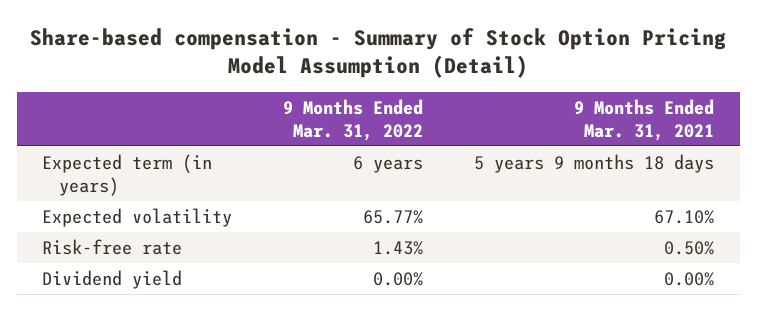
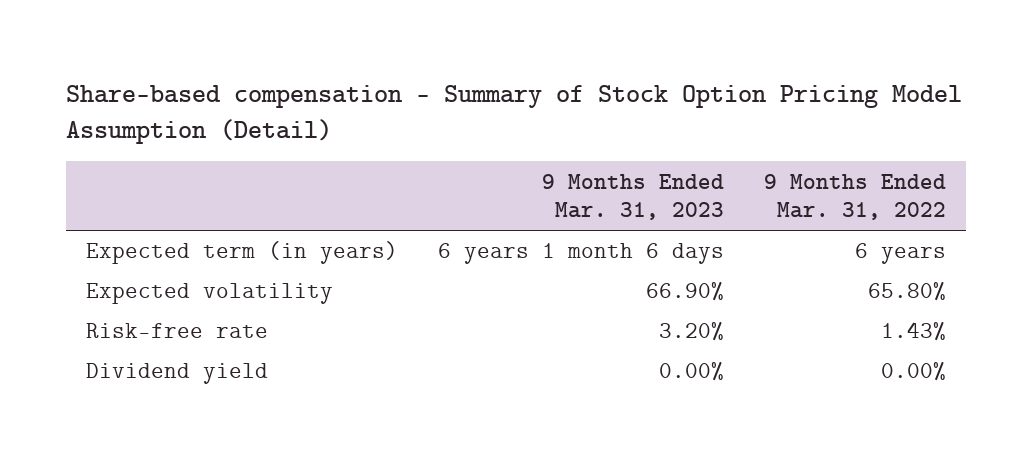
[574,98,715,141] 9 Months Ended Mar. 31, 2021 -> none
none -> [541,173,724,221] 9 Months Ended Mar. 31, 2023
[363,209,424,224] 65.77% -> [867,282,946,302] 65.80%

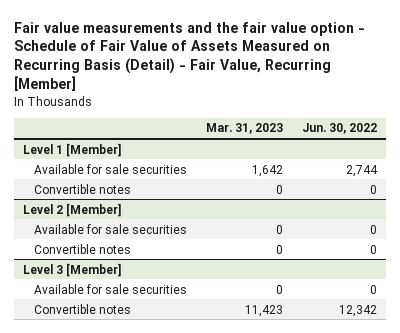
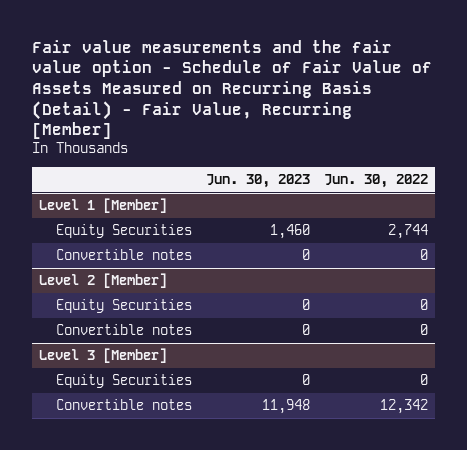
[205,123,283,135] Mar. 31, 2023 -> none
none -> [205,173,310,188] Jun. 30, 2023
[33,163,187,174] Available for sale securities -> [56,224,193,239] Equity Securities
[33,223,187,234] Available for sale securities -> none
none -> [56,299,193,314] Equity Securities
[33,283,187,294] Available for sale securities -> none
none -> [56,374,193,389] Equity Securities

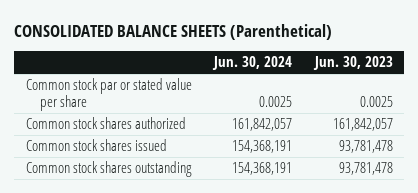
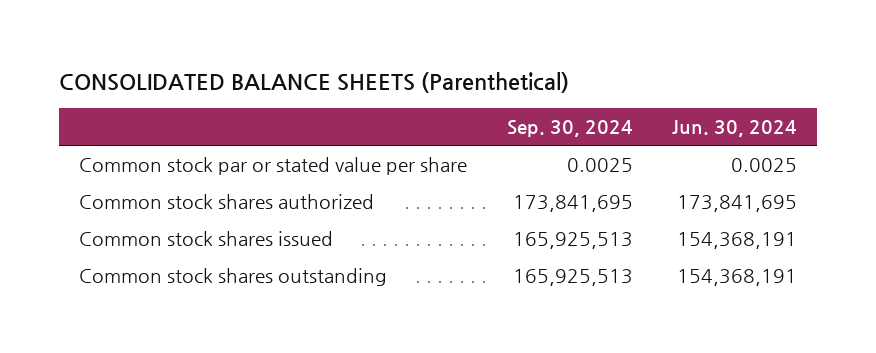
[312,56,393,71] Jun. 30, 2023 -> none
none -> [506,120,633,138] Sep. 30, 2024
[232,118,293,132] 161,842,057 -> [677,195,798,213] 173,841,695

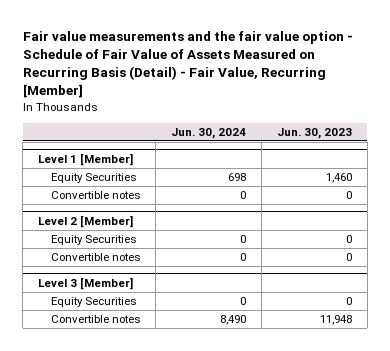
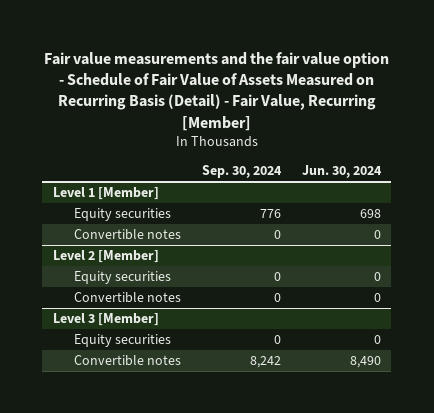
[276,127,352,139] Jun. 30, 2023 -> none
none -> [202,165,283,179] Sep. 30, 2024
[50,173,137,184] Equity Securities -> [74,208,172,222] Equity securities
[50,235,137,246] Equity Securities -> [74,271,172,285] Equity securities
[50,297,137,308] Equity Securities -> [74,334,172,348] Equity securities

